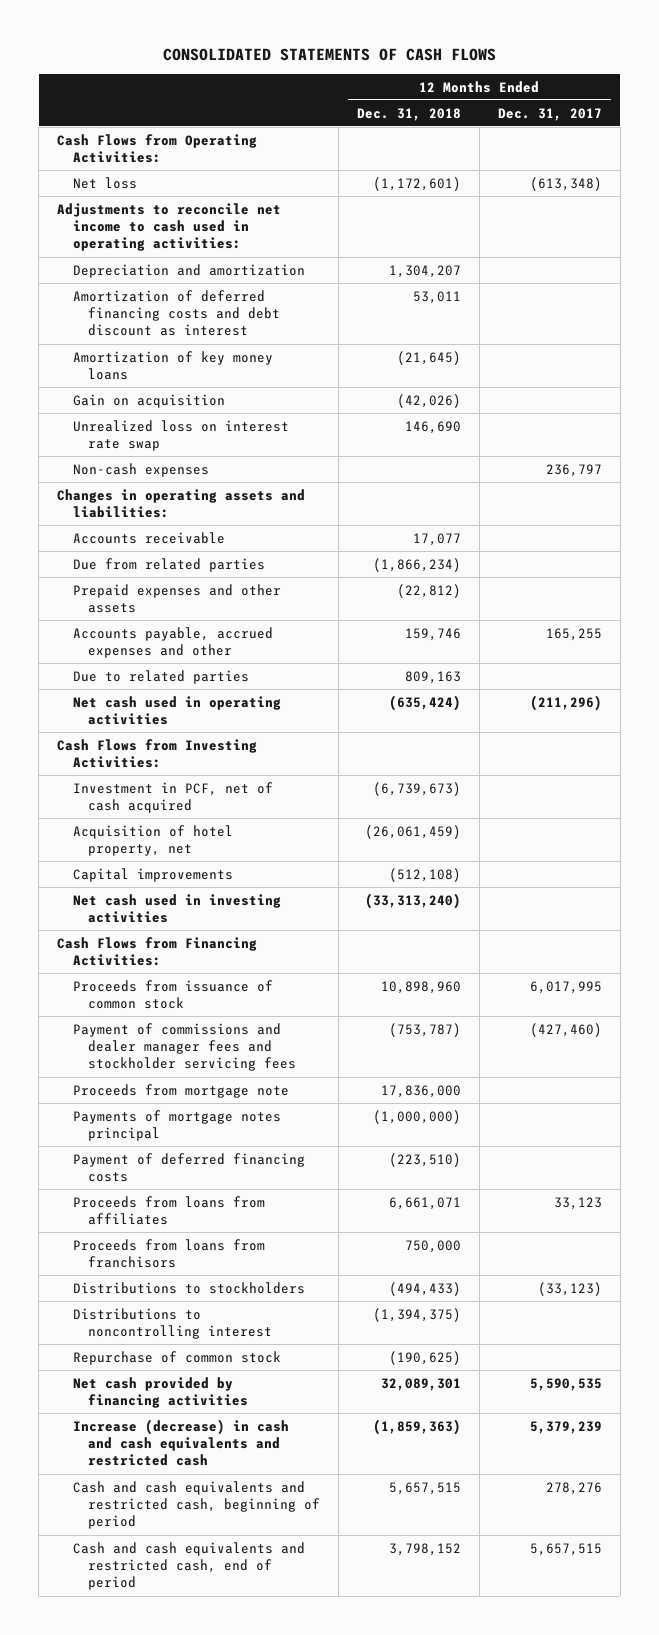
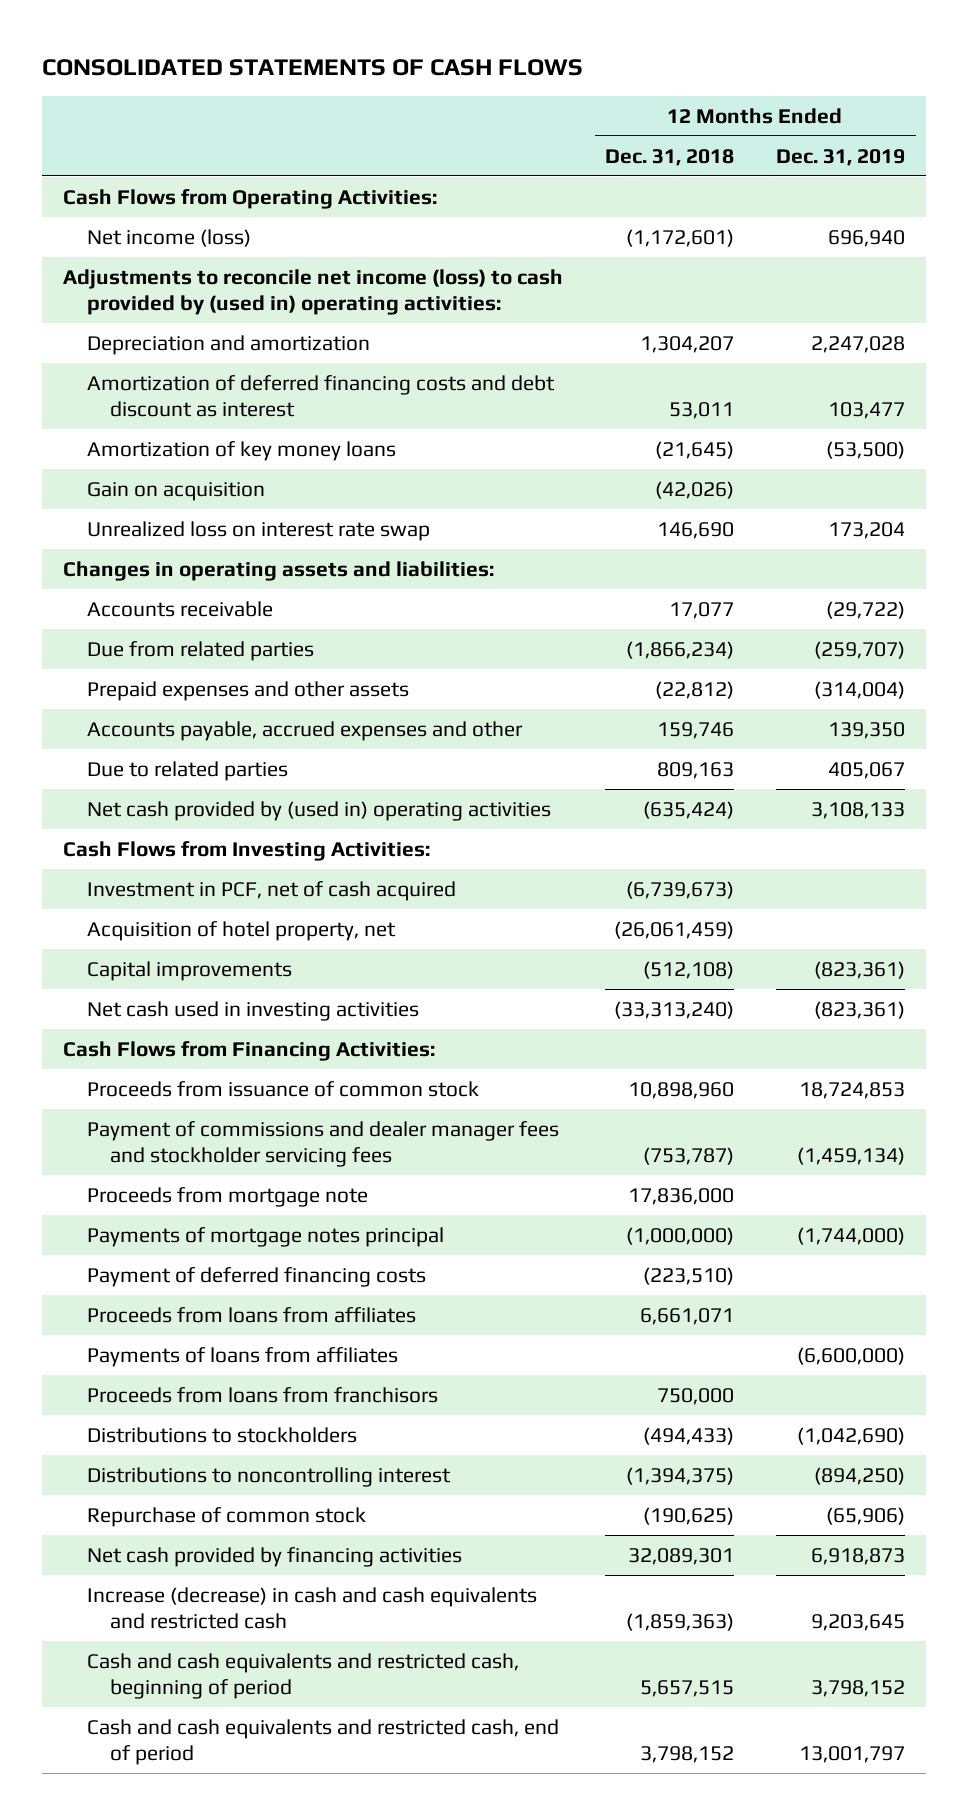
[497,107,602,121] Dec. 31, 2017 -> none
none -> [776,148,906,166] Dec. 31, 2019
[72,176,137,189] Net loss -> [86,228,251,247] Net income (loss)
[57,202,282,252] Adjustments to reconcile net income to cash used in operating activities: -> [63,268,564,316] Adjustments to reconcile net income (loss) to cash provided by (used in) operating activities:
[72,462,209,477] Non-cash expenses -> none
[72,695,281,726] Net cash used in operating activities -> [86,800,551,821] Net cash provided by (used in) operating activities
none -> [86,1346,398,1367] Payments of loans from affiliates

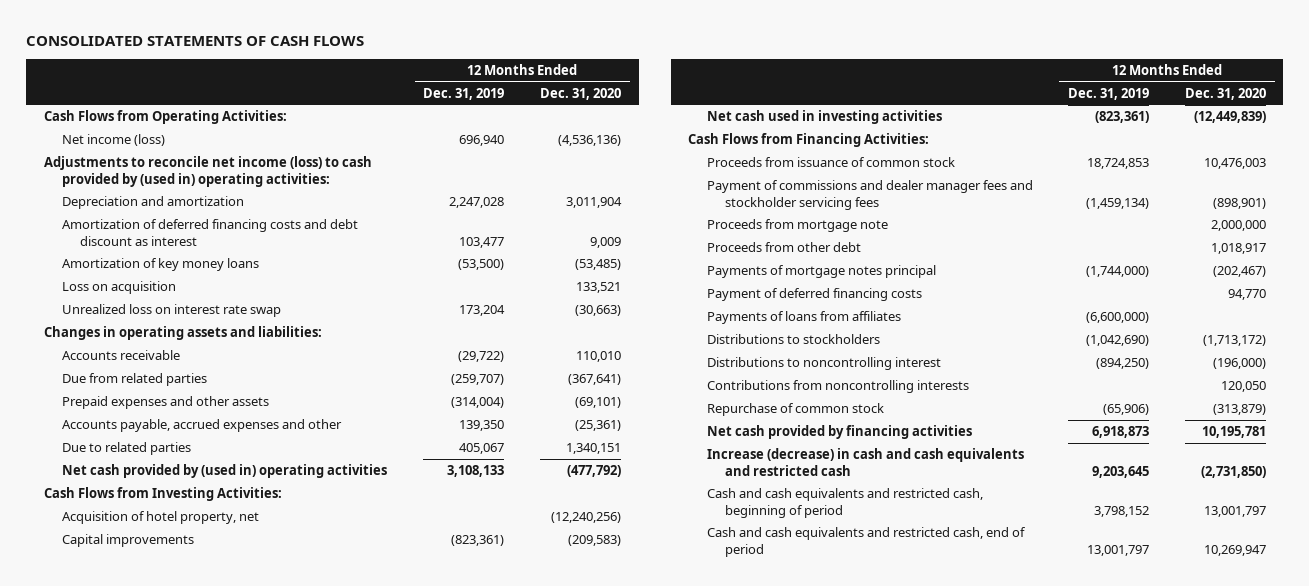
[605,148,735,166] Dec. 31, 2018 -> none
none -> [539,87,621,100] Dec. 31, 2020
[86,481,265,501] Gain on acquisition -> [62,280,177,294] Loss on acquisition
[86,880,456,901] Investment in PCF, net of cash acquired -> none
none -> [706,241,861,252] Proceeds from other debt
[86,1306,416,1323] Proceeds from loans from affiliates -> none
[86,1386,438,1403] Proceeds from loans from franchisors -> none
none -> [706,379,969,393] Contributions from noncontrolling interests

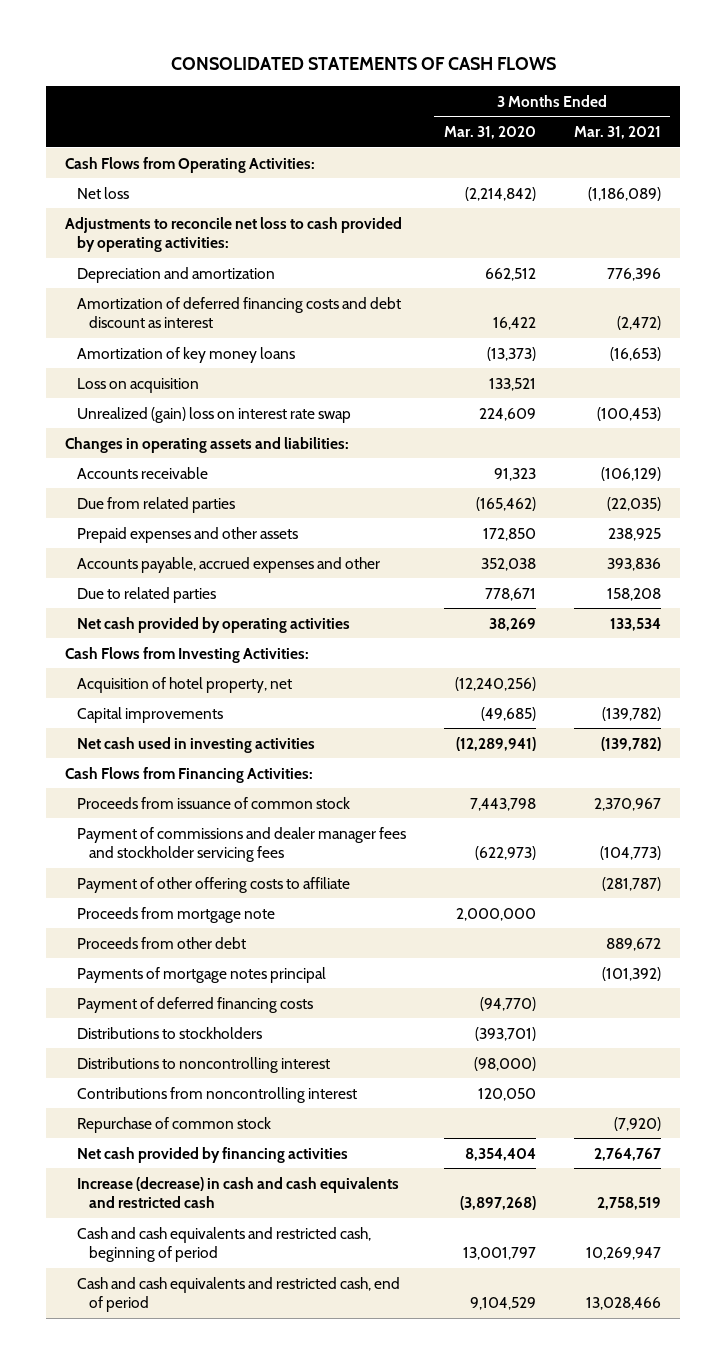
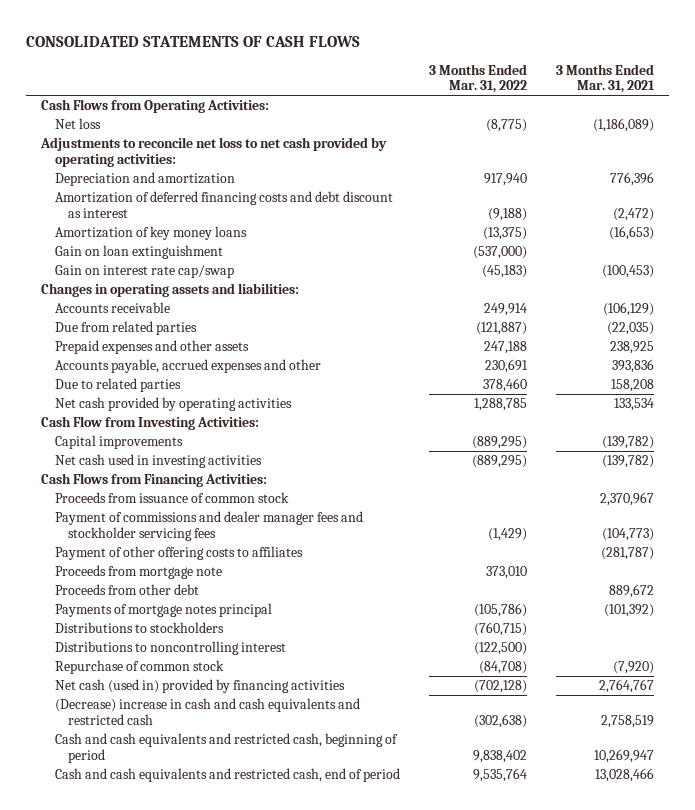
[443,126,536,140] Mar. 31, 2020 -> none
none -> [428,63,527,94] 3 Months Ended Mar. 31, 2022
[64,216,402,252] Adjustments to reconcile net loss to cash provided by operating activities: -> [39,137,387,167] Adjustments to reconcile net loss to net cash provided by operating activities:
[77,377,200,393] Loss on acquisition -> none
none -> [54,245,223,260] Gain on loan extinguishment
[77,406,352,423] Unrealized (gain) loss on interest rate swap -> [54,265,234,279] Gain on interest rate cap/swap
[77,676,293,693] Acquisition of hotel property, net -> none
[64,646,309,663] Cash Flows from Investing Activities: -> [40,416,259,431] Cash Flow from Investing Activities:
[77,876,351,893] Payment of other offering costs to affiliate -> [54,546,303,561] Payment of other offering costs to affiliates
[77,996,314,1013] Payment of deferred financing costs -> none
[77,1086,358,1103] Contributions from noncontrolling interest -> none
[77,1146,349,1163] Net cash provided by financing activities -> [54,679,345,694] Net cash (used in) provided by financing activities
[77,1176,400,1208] Increase (decrease) in cash and cash equivalents and restricted cash -> [54,698,360,725] (Decrease) increase in cash and cash equivalents and restricted cash

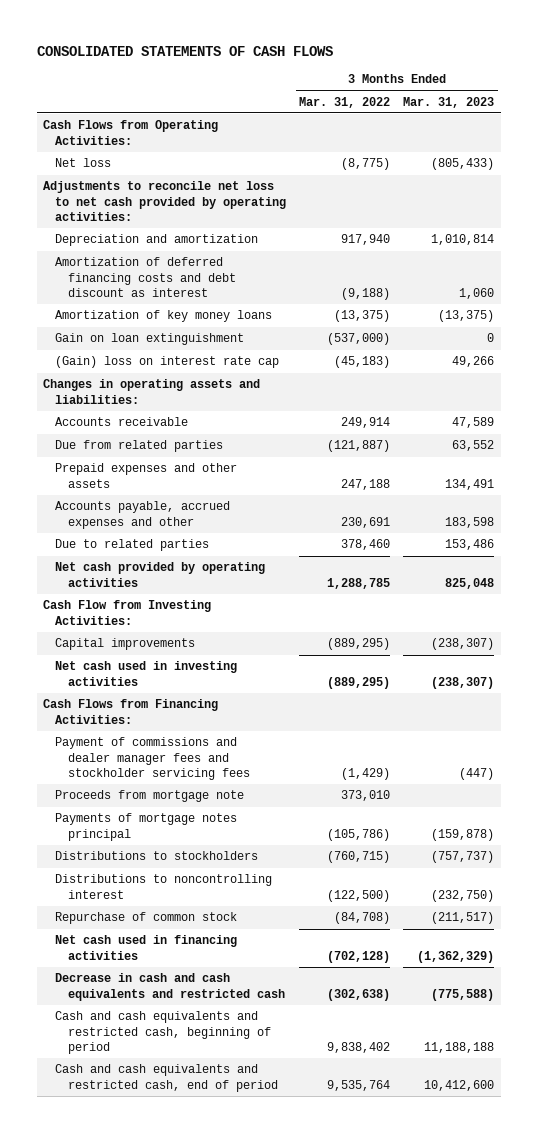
[556,63,656,94] 3 Months Ended Mar. 31, 2021 -> none
none -> [403,96,495,108] Mar. 31, 2023
[54,265,234,279] Gain on interest rate cap/swap -> [55,356,280,369] (Gain) loss on interest rate cap
[54,492,289,504] Proceeds from issuance of common stock -> none
[54,546,303,561] Payment of other offering costs to affiliates -> none
[54,584,199,596] Proceeds from other debt -> none
[54,679,345,694] Net cash (used in) provided by financing activities -> [55,935,238,960] Net cash used in financing activities
[54,698,360,725] (Decrease) increase in cash and cash equivalents and restricted cash -> [55,973,285,1001] Decrease in cash and cash equivalents and restricted cash

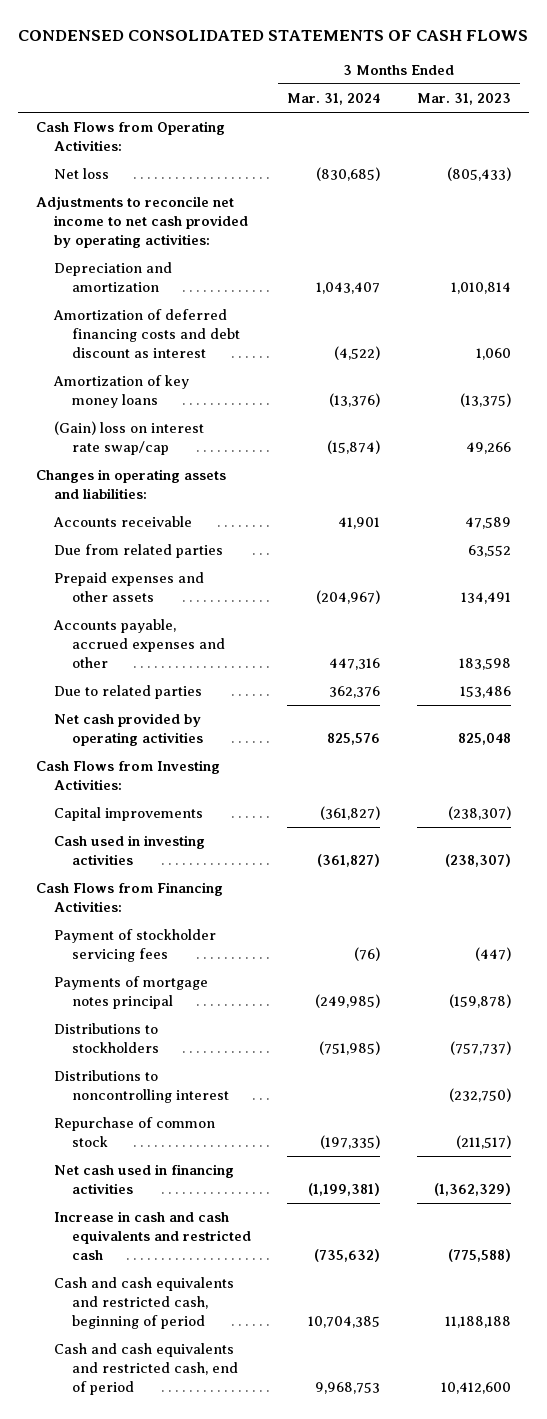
[36,45,333,56] CONSOLIDATED STATEMENTS OF CASH FLOWS -> [18,29,529,41] CONDENSED CONSOLIDATED STATEMENTS OF CASH FLOWS
[299,96,391,108] Mar. 31, 2022 -> none
none -> [287,92,381,105] Mar. 31, 2024
[43,181,287,222] Adjustments to reconcile net loss to net cash provided by operating activities: -> [36,196,249,248] Adjustments to reconcile net income to net cash provided by operating activities:
[55,333,245,346] Gain on loan extinguishment -> none
[55,356,280,369] (Gain) loss on interest rate cap -> [54,421,205,455] (Gain) loss on interest rate swap/cap
[43,600,212,625] Cash Flow from Investing Activities: -> [36,760,221,790] Cash Flows from Investing Activities:
[55,661,238,686] Net cash used in investing activities -> [54,835,206,865] Cash used in investing activities
[55,790,245,803] Proceeds from mortgage note -> none
[55,737,250,781] Payment of commissions and dealer manager fees and stockholder servicing fees -> [54,929,217,962] Payment of stockholder servicing fees
[55,973,285,1001] Decrease in cash and cash equivalents and restricted cash -> [54,1211,251,1260] Increase in cash and cash equivalents and restricted cash

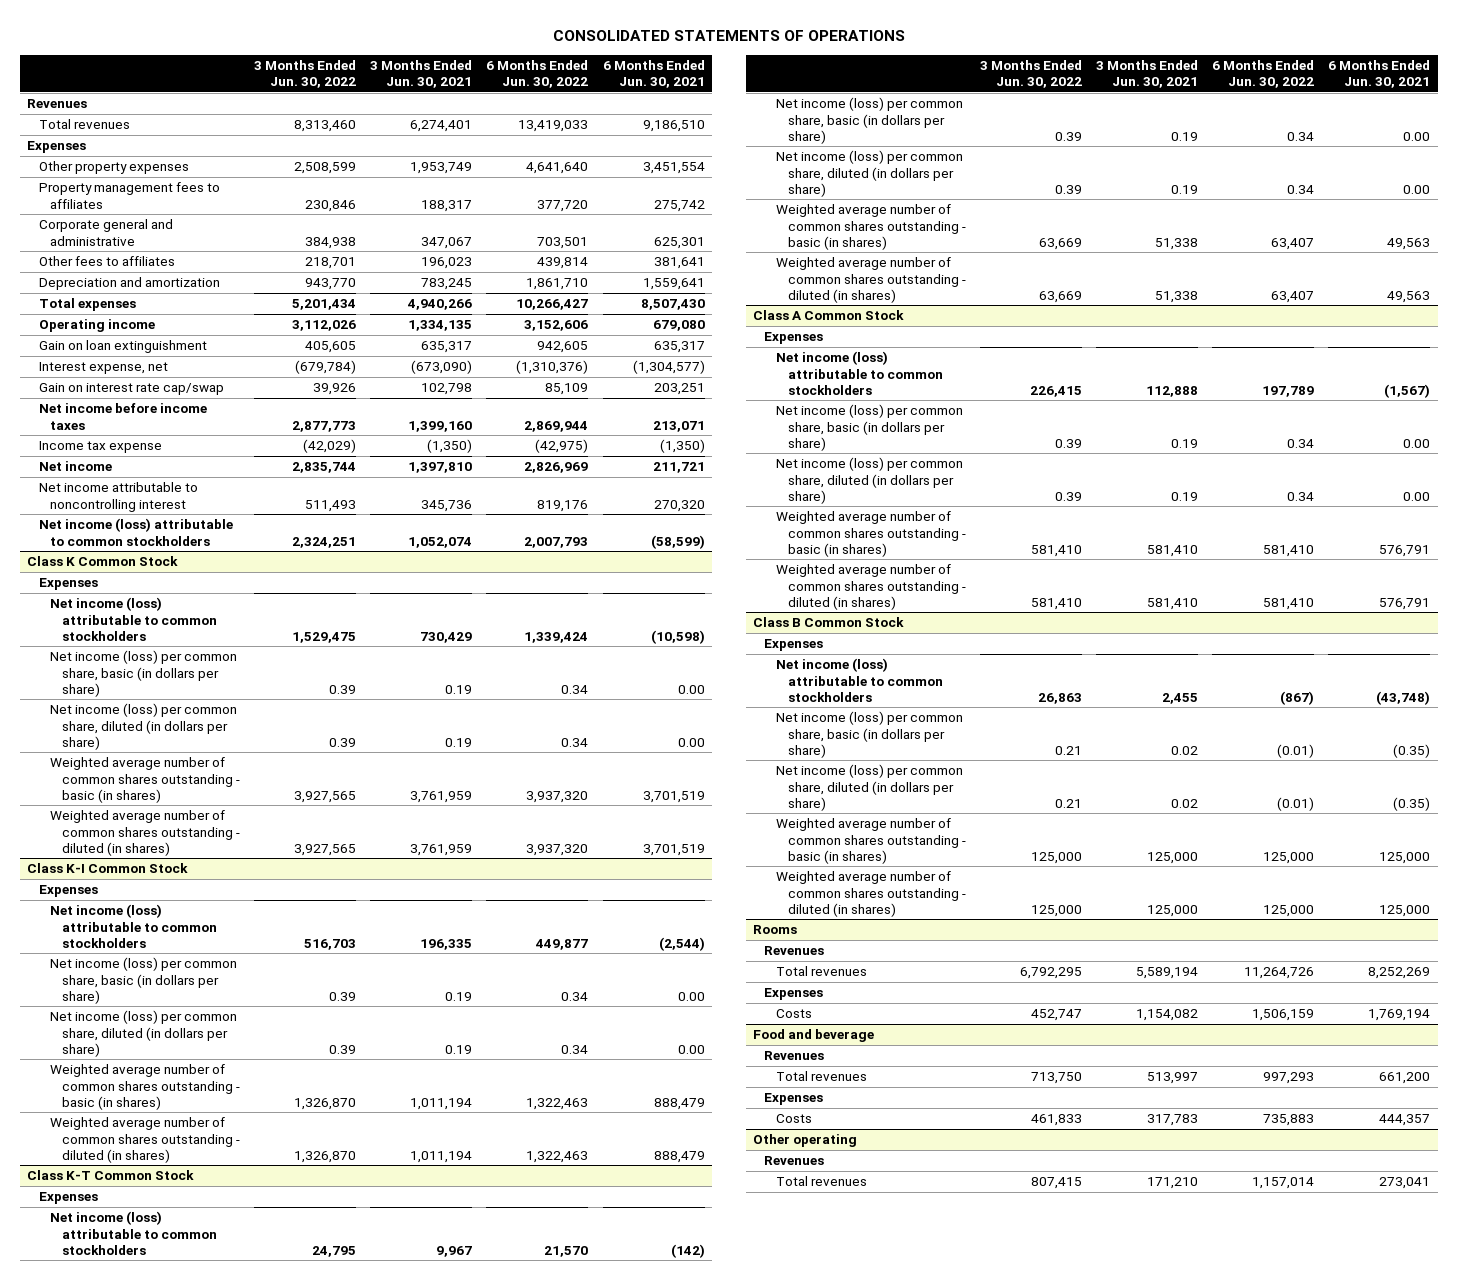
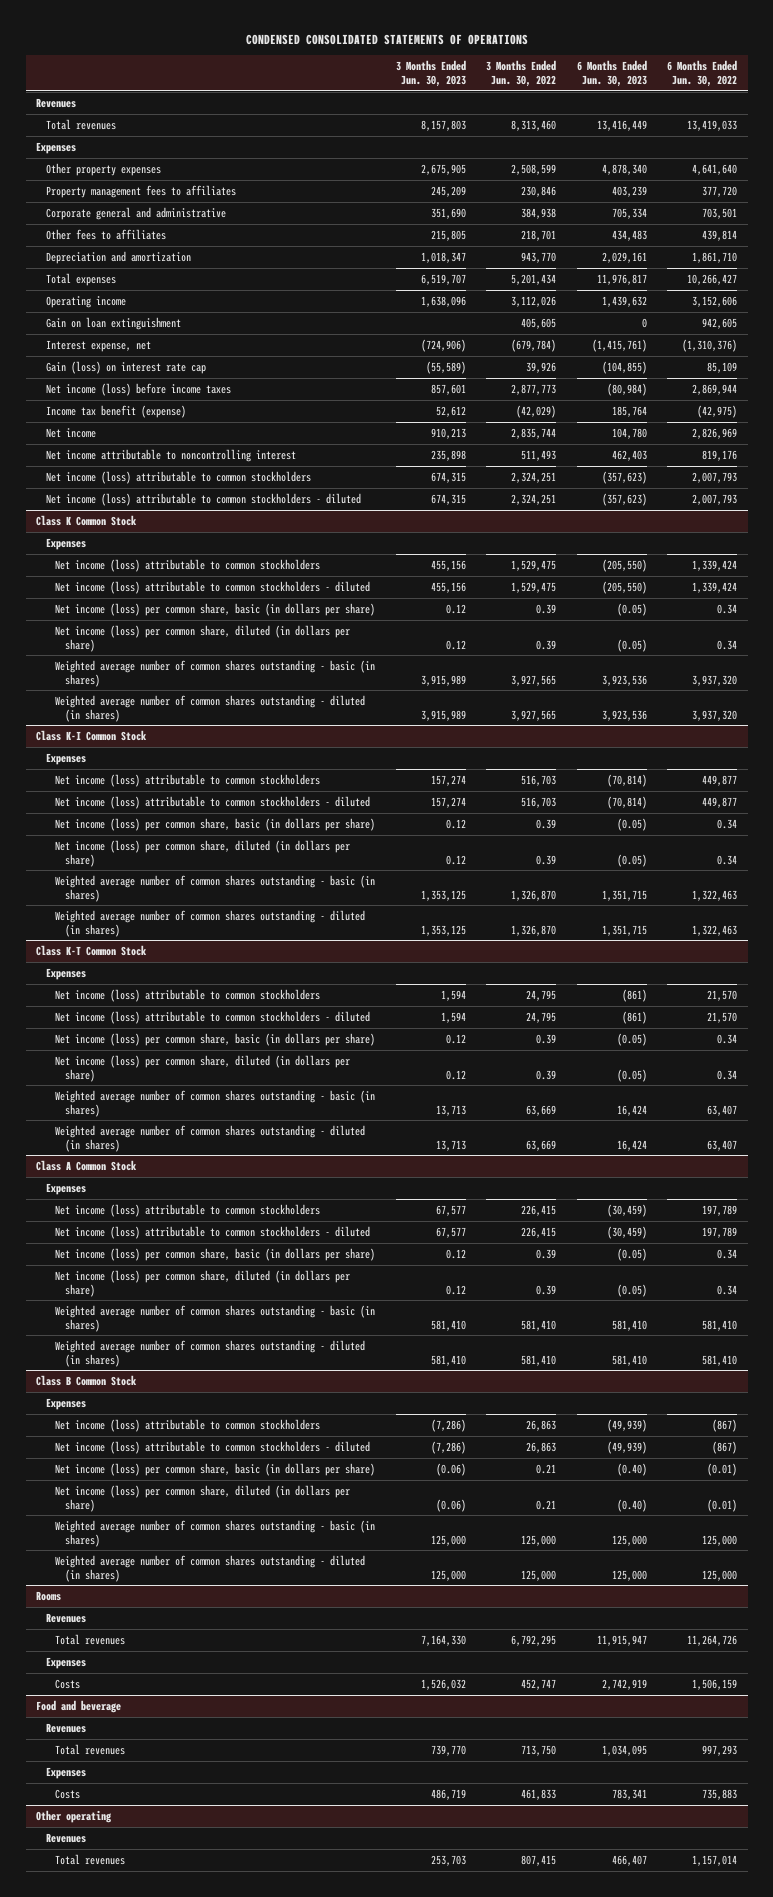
[552,29,905,41] CONSOLIDATED STATEMENTS OF OPERATIONS -> [245,33,528,45] CONDENSED CONSOLIDATED STATEMENTS OF OPERATIONS
[370,59,473,89] 3 Months Ended Jun. 30, 2021 -> none
[602,59,705,89] 6 Months Ended Jun. 30, 2021 -> none
none -> [395,60,466,88] 3 Months Ended Jun. 30, 2023
none -> [576,60,647,88] 6 Months Ended Jun. 30, 2023
[38,383,224,396] Gain on interest rate cap/swap -> [45,360,206,374] Gain (loss) on interest rate cap
[38,403,207,430] Net income before income taxes -> [45,382,231,396] Net income (loss) before income taxes
[38,441,162,454] Income tax expense -> [45,404,186,418] Income tax benefit (expense)
none -> [45,492,361,506] Net income (loss) attributable to common stockholders - diluted
none -> [55,580,371,594] Net income (loss) attributable to common stockholders - diluted
none -> [55,795,371,809] Net income (loss) attributable to common stockholders - diluted
none -> [55,1010,371,1024] Net income (loss) attributable to common stockholders - diluted
none -> [55,1225,371,1239] Net income (loss) attributable to common stockholders - diluted
none -> [55,1440,371,1454] Net income (loss) attributable to common stockholders - diluted

